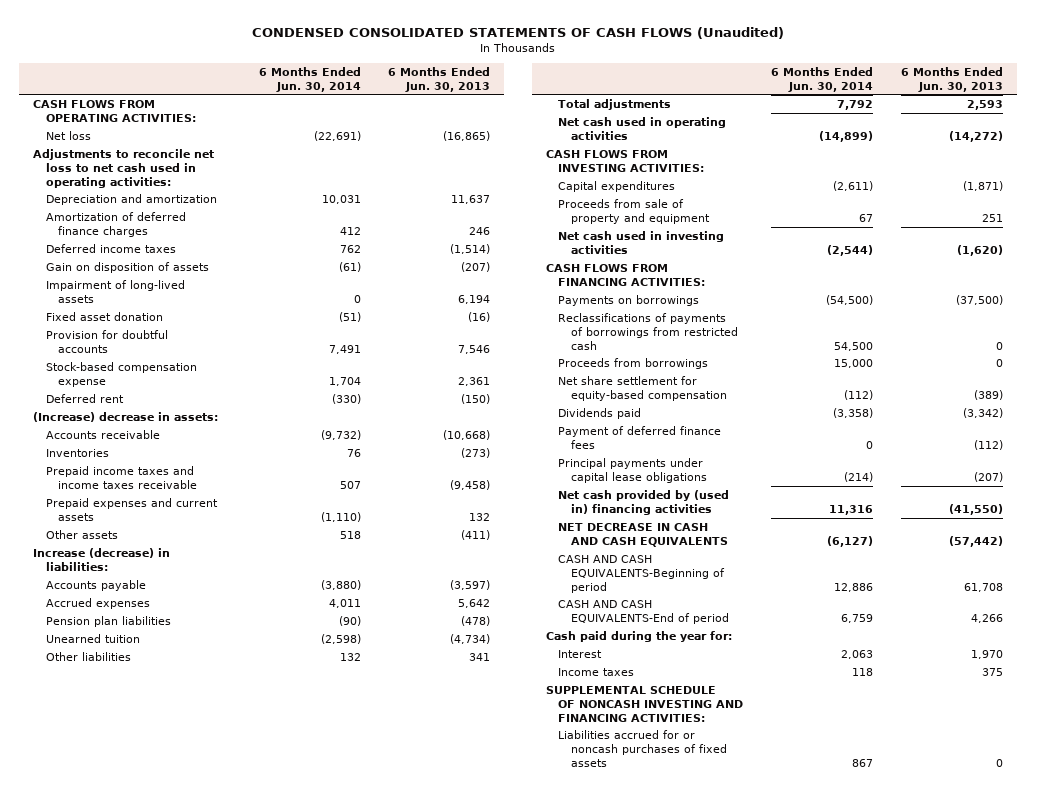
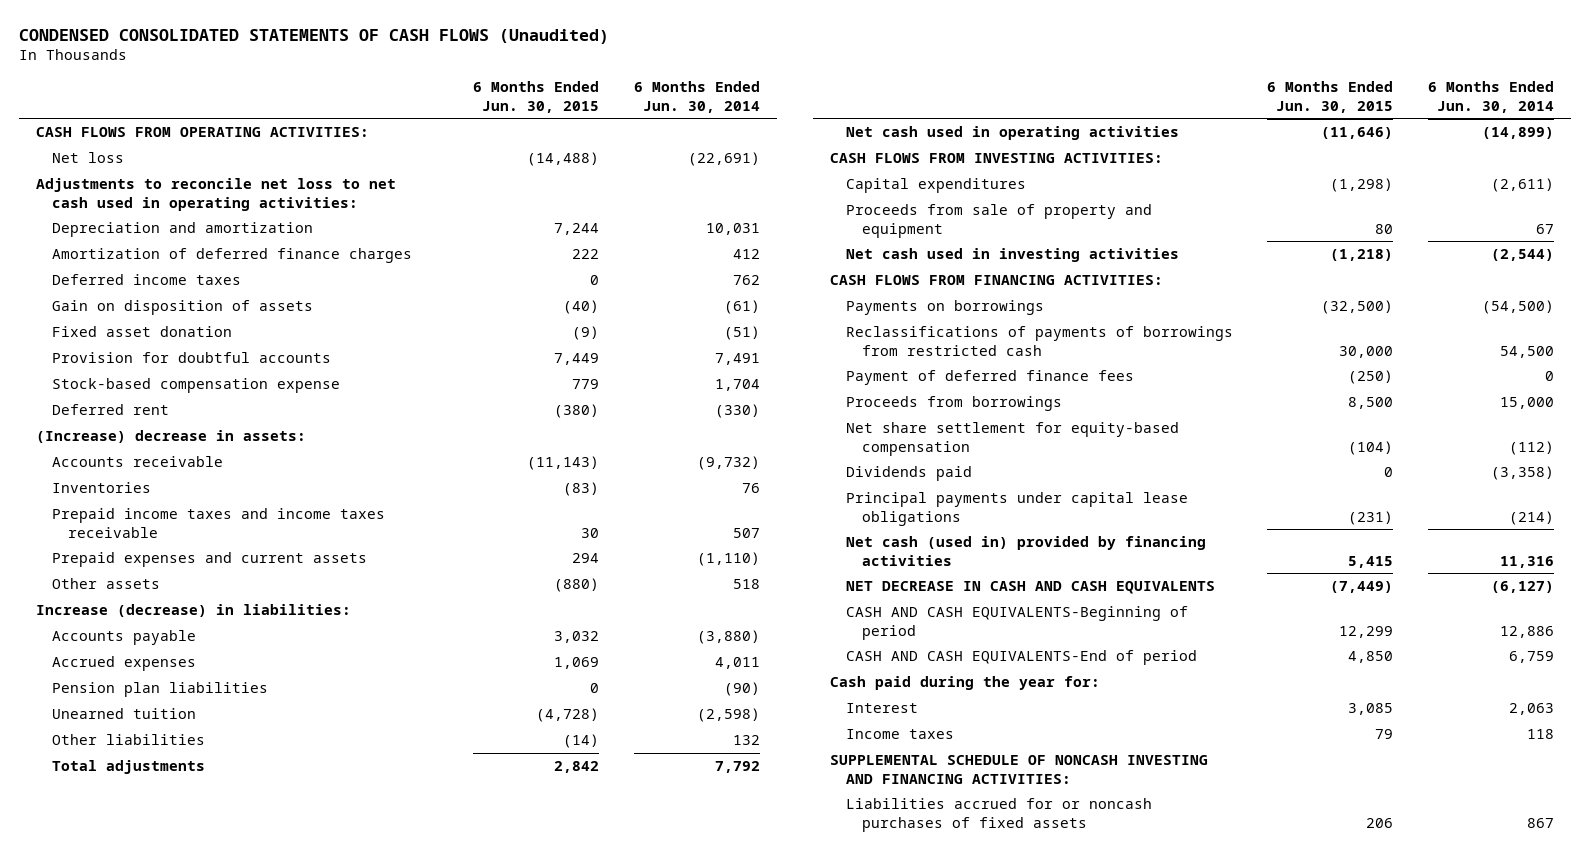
[388,66,491,92] 6 Months Ended Jun. 30, 2013 -> none
none -> [473,81,600,113] 6 Months Ended Jun. 30, 2015
[45,279,185,303] Impairment of long-lived assets -> none
[558,425,722,449] Payment of deferred finance fees -> [845,369,1134,385] Payment of deferred finance fees
[558,489,730,515] Net cash provided by (used in) financing activities -> [845,535,1206,566] Net cash (used in) provided by financing activities

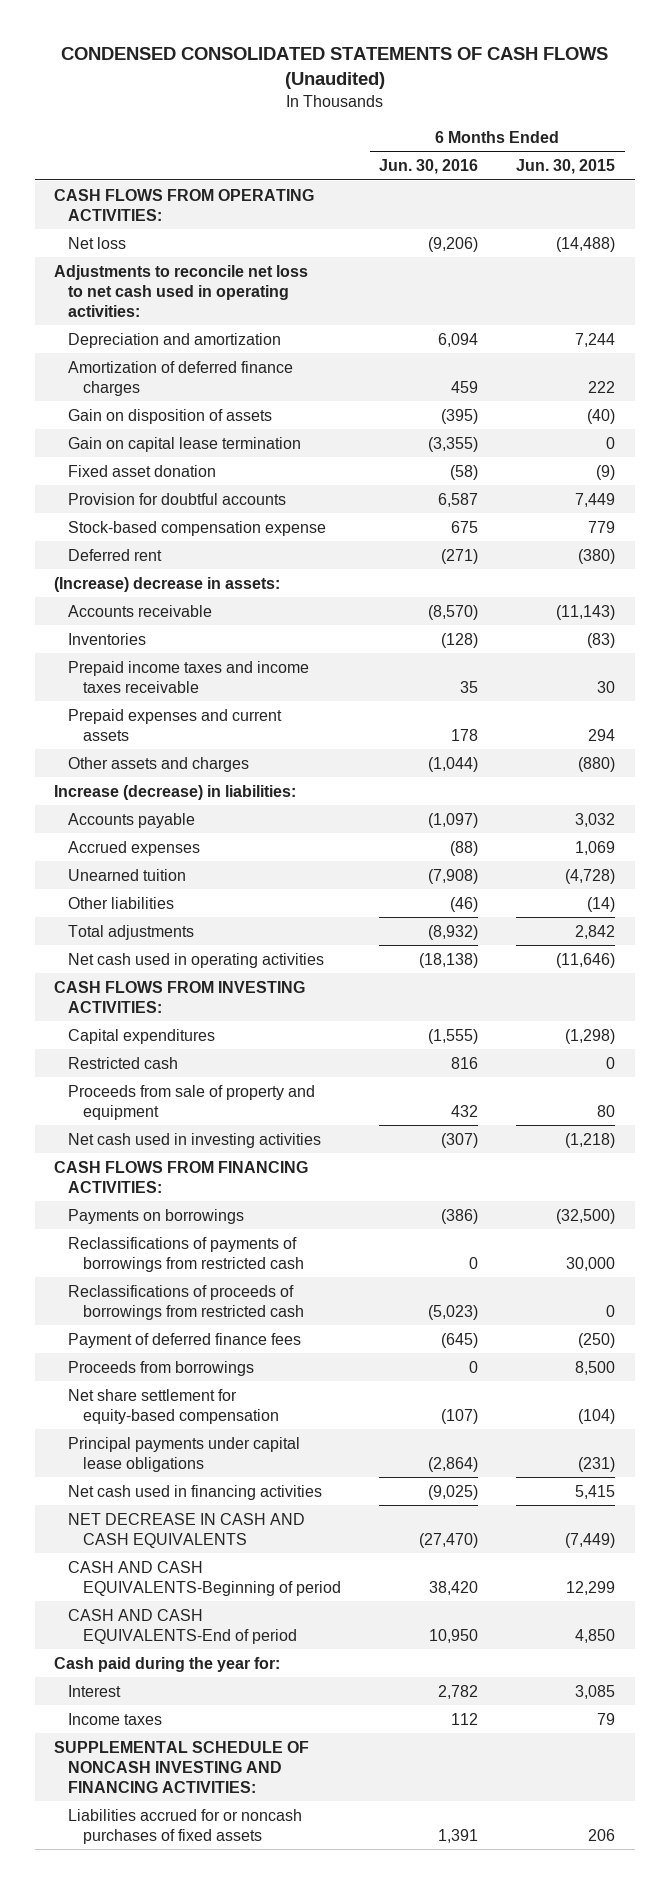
[633,81,760,113] 6 Months Ended Jun. 30, 2014 -> none
none -> [379,159,479,175] Jun. 30, 2016
[51,273,241,285] Deferred income taxes -> none
none -> [68,436,302,452] Gain on capital lease termination
[51,577,160,589] Other assets -> [68,756,250,772] Other assets and charges
[51,681,268,697] Pension plan liabilities -> none
none -> [68,1056,179,1069] Restricted cash
none -> [68,1284,304,1320] Reclassifications of proceeds of borrowings from restricted cash
[845,465,972,481] Dividends paid -> none
[845,535,1206,566] Net cash (used in) provided by financing activities -> [68,1484,323,1500] Net cash used in financing activities

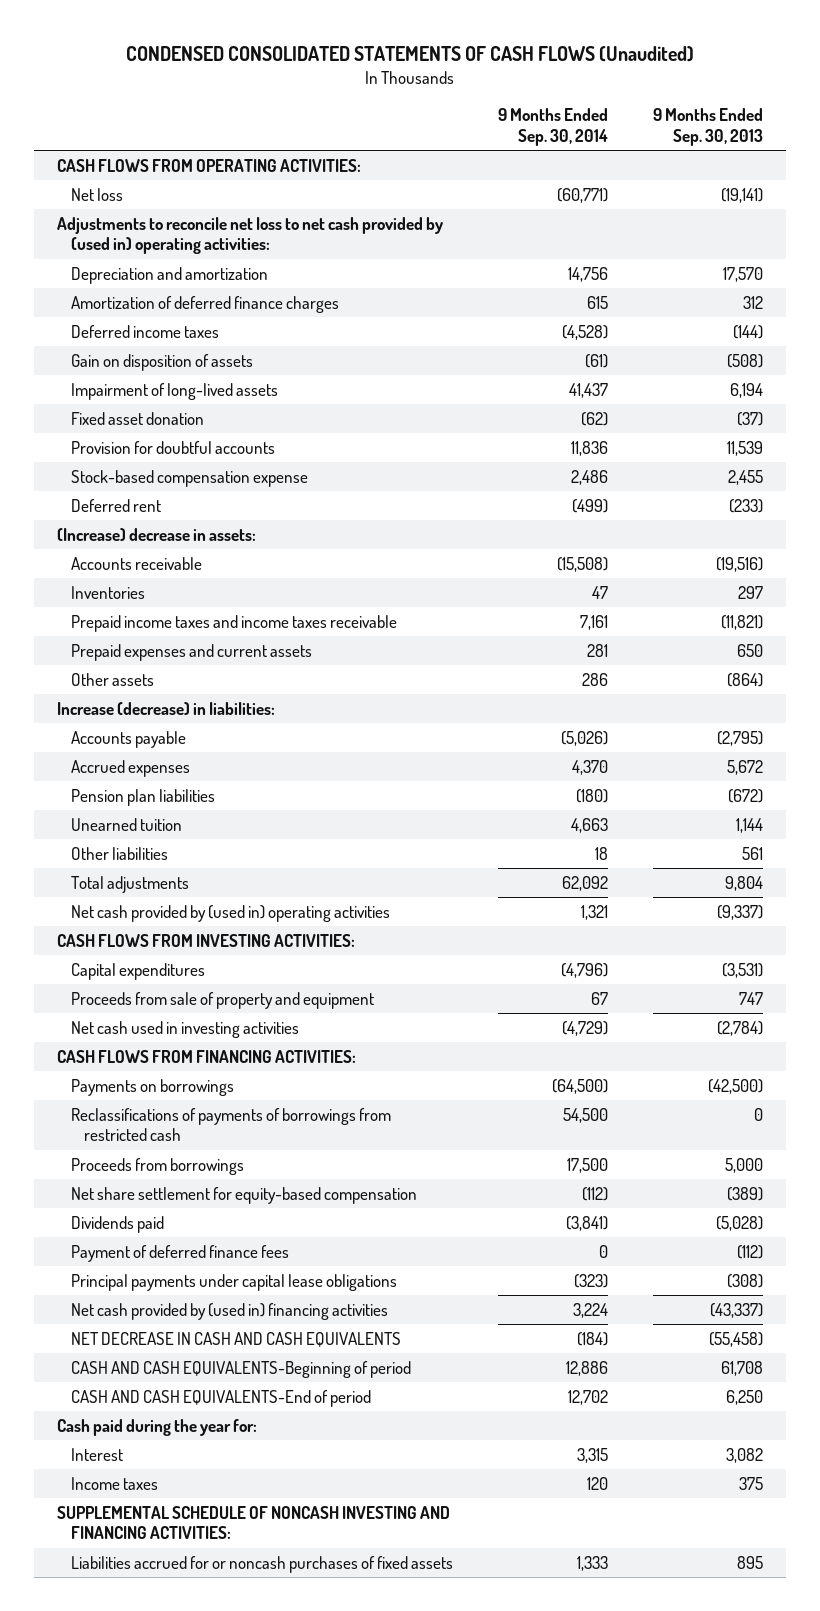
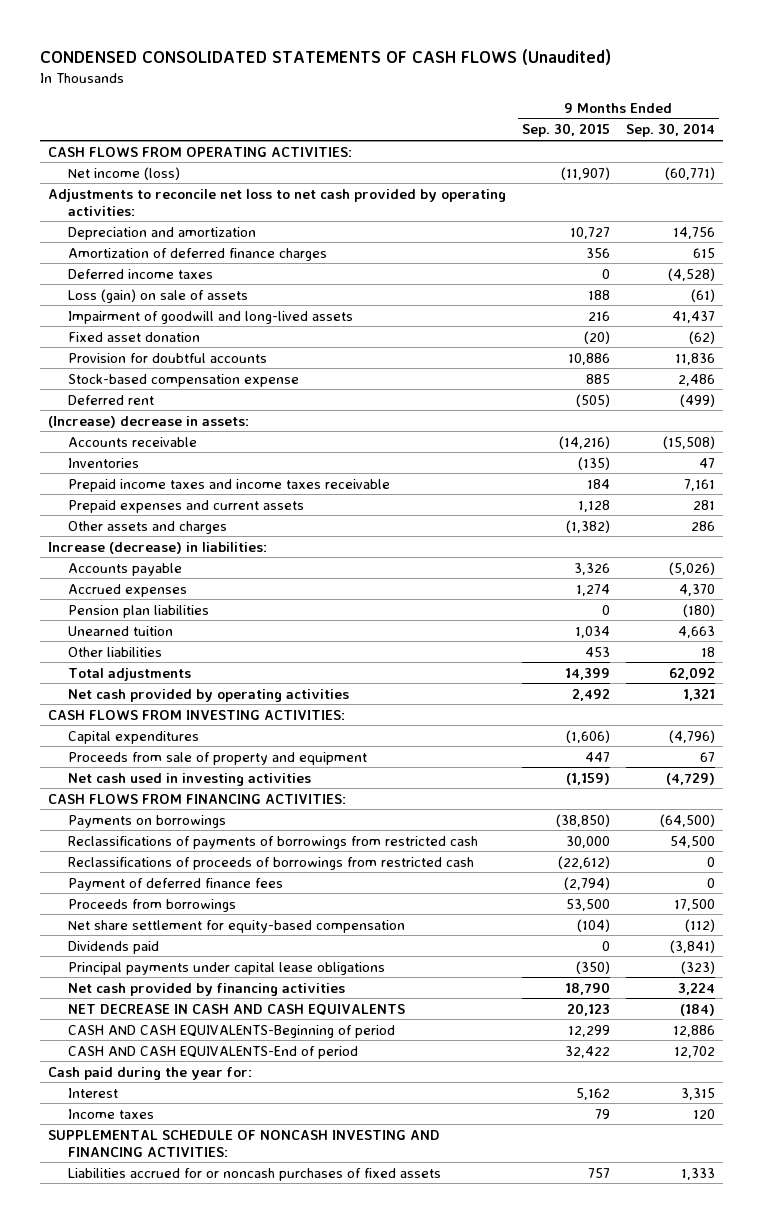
[653,108,764,147] 9 Months Ended Sep. 30, 2013 -> none
none -> [522,123,611,138] Sep. 30, 2015
[70,187,123,201] Net loss -> [68,166,181,180] Net income (loss)
[57,216,444,255] Adjustments to reconcile net loss to net cash provided by (used in) operating activities: -> [48,188,507,216] Adjustments to reconcile net loss to net cash provided by operating activities:
[70,353,253,371] Gain on disposition of assets -> [68,288,249,303] Loss (gain) on sale of assets
[70,382,278,400] Impairment of long-lived assets -> [68,310,354,324] Impairment of goodwill and long-lived assets
[70,672,154,686] Other assets -> [68,520,228,534] Other assets and charges
[70,904,390,922] Net cash provided by (used in) operating activities -> [68,688,350,702] Net cash provided by operating activities
none -> [68,856,475,870] Reclassifications of proceeds of borrowings from restricted cash
[70,1244,289,1262] Payment of deferred finance fees -> [68,877,284,891] Payment of deferred finance fees
[70,1302,388,1320] Net cash provided by (used in) financing activities -> [68,982,346,996] Net cash provided by financing activities

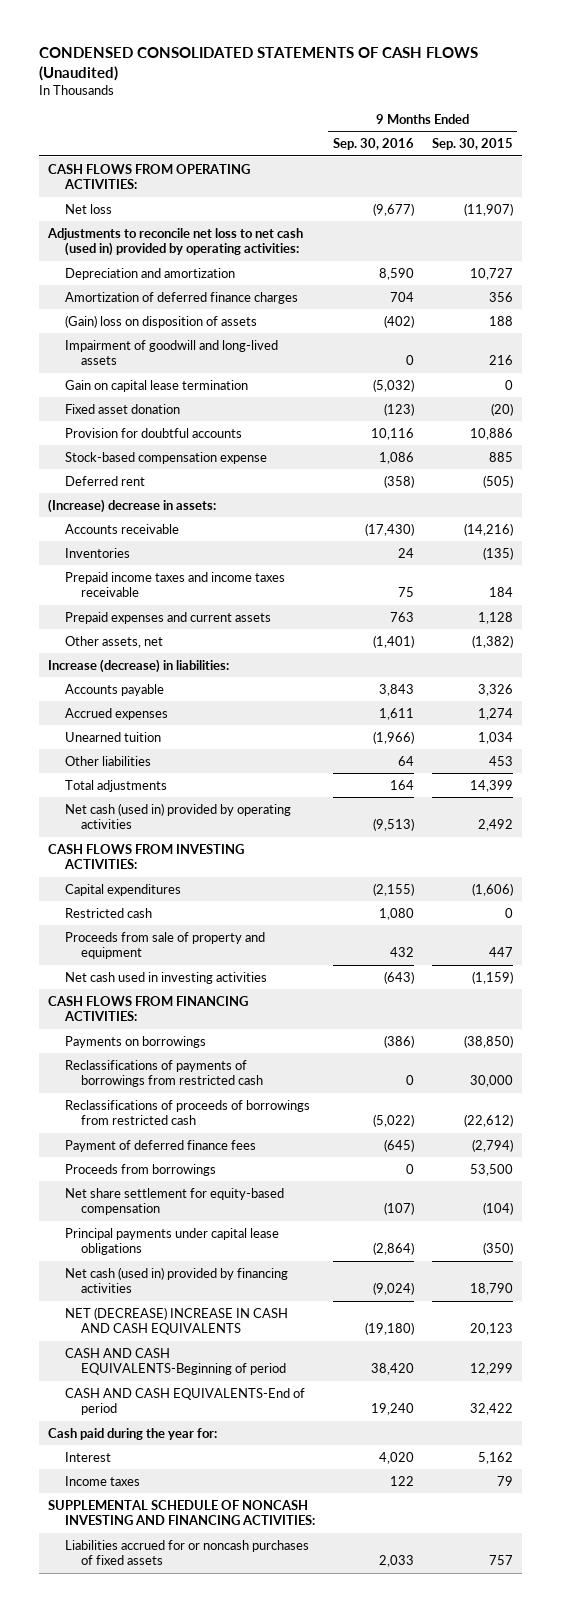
[625,123,715,138] Sep. 30, 2014 -> none
none -> [332,138,414,151] Sep. 30, 2016
[68,166,181,180] Net income (loss) -> [64,203,112,214] Net loss
[48,188,507,216] Adjustments to reconcile net loss to net cash provided by operating activities: -> [46,227,303,257] Adjustments to reconcile net loss to net cash (used in) provided by operating activities:
[68,268,214,279] Deferred income taxes -> none
[68,288,249,303] Loss (gain) on sale of assets -> [64,314,257,328] (Gain) loss on disposition of assets
none -> [64,379,248,392] Gain on capital lease termination
[68,520,228,534] Other assets and charges -> [64,635,163,648] Other assets, net
[68,604,210,618] Pension plan liabilities -> none
[68,688,350,702] Net cash provided by operating activities -> [64,802,291,830] Net cash (used in) provided by operating activities
none -> [64,907,152,918] Restricted cash
[68,940,160,954] Dividends paid -> none
[68,982,346,996] Net cash provided by financing activities -> [64,1266,288,1294] Net cash (used in) provided by financing activities
[68,1003,406,1015] NET DECREASE IN CASH AND CASH EQUIVALENTS -> [64,1306,288,1336] NET (DECREASE) INCREASE IN CASH AND CASH EQUIVALENTS

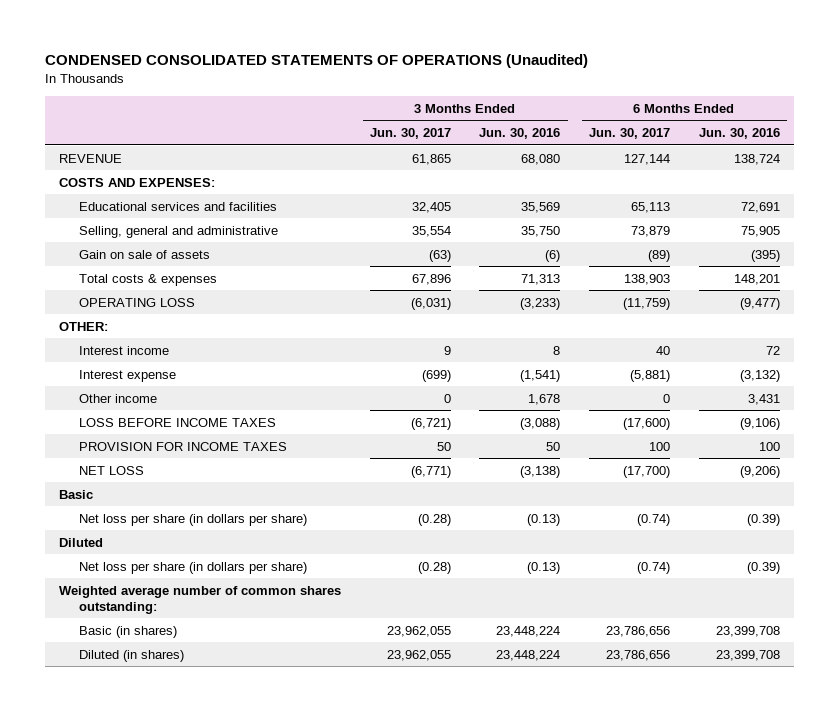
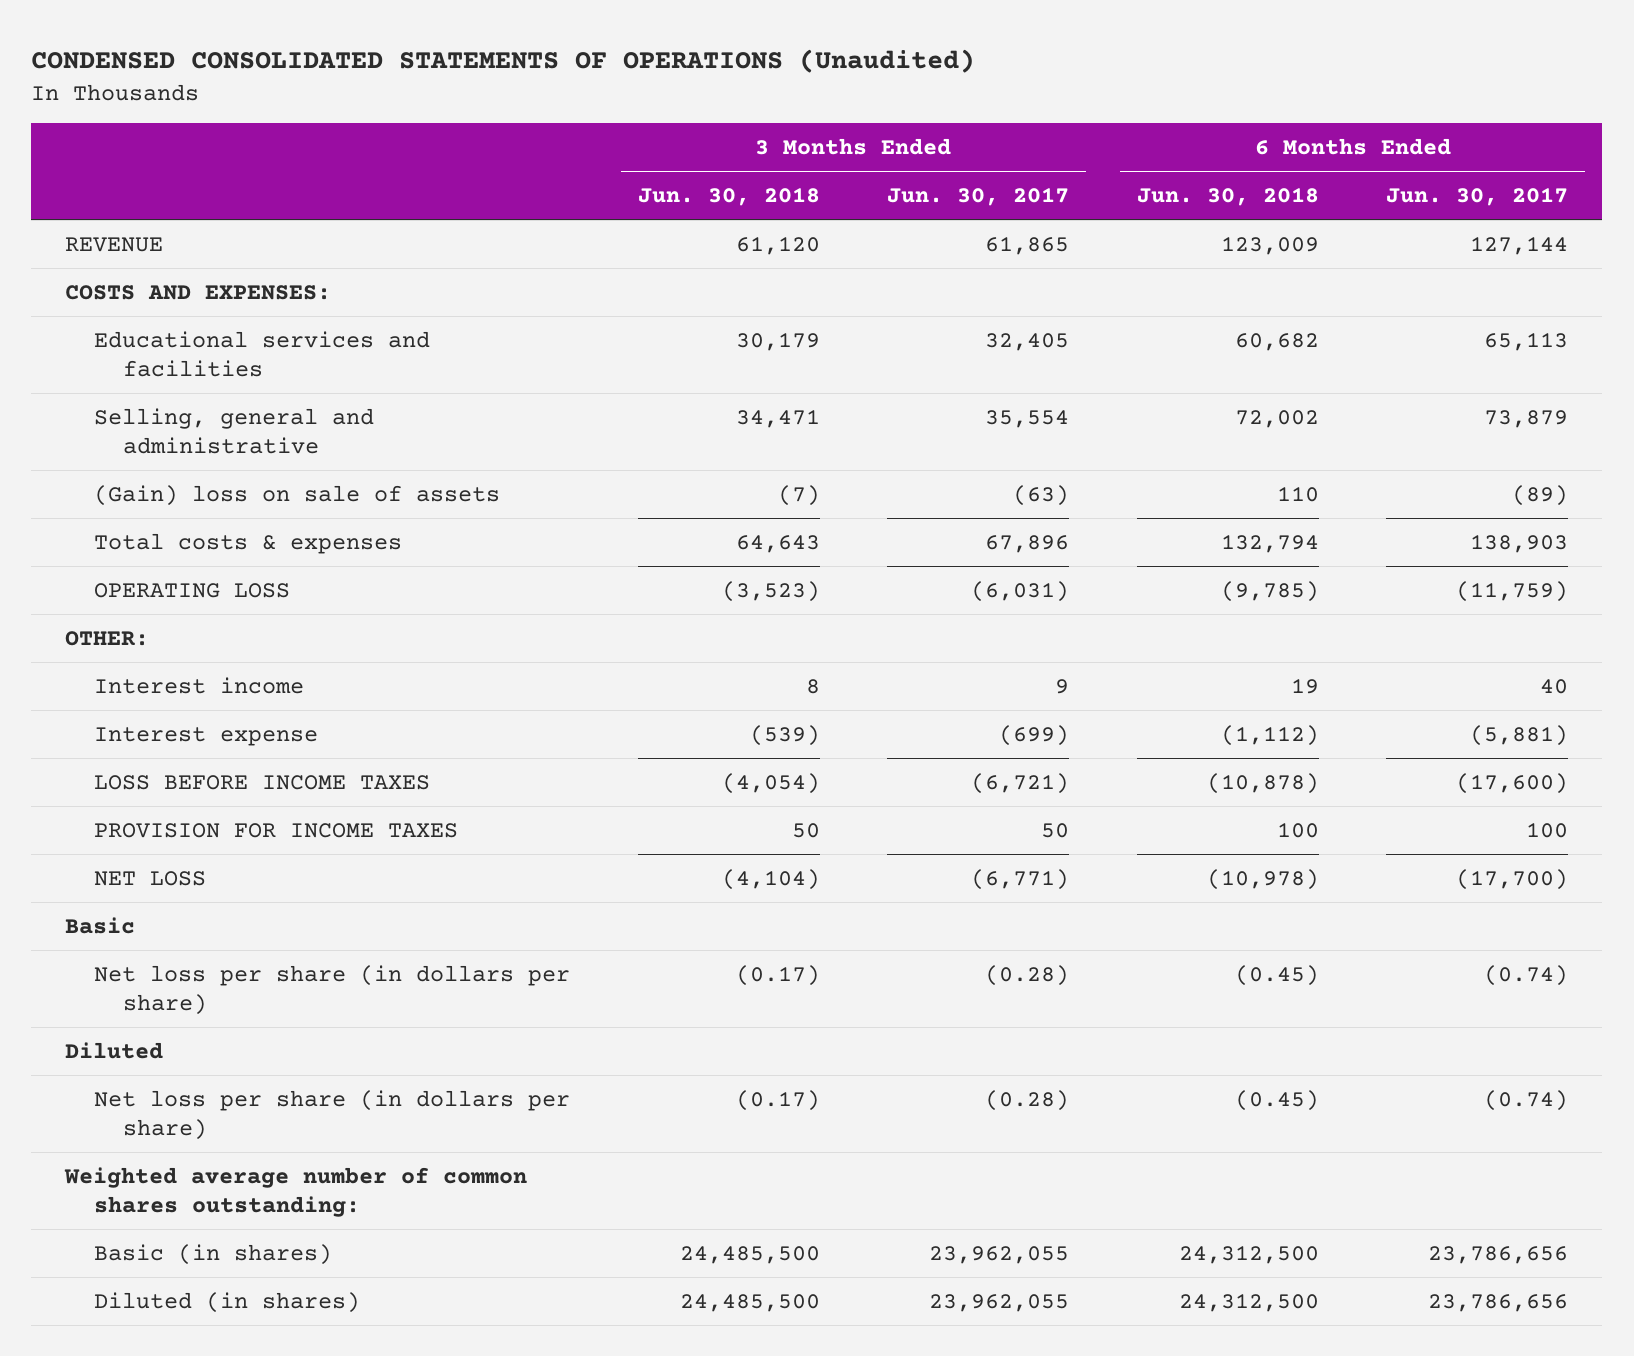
[479,128,561,140] Jun. 30, 2016 -> none
[698,128,780,140] Jun. 30, 2016 -> none
none -> [637,187,820,207] Jun. 30, 2018
none -> [1136,187,1319,207] Jun. 30, 2018
[79,249,211,259] Gain on sale of assets -> [93,484,500,506] (Gain) loss on sale of assets
[79,393,158,403] Other income -> none

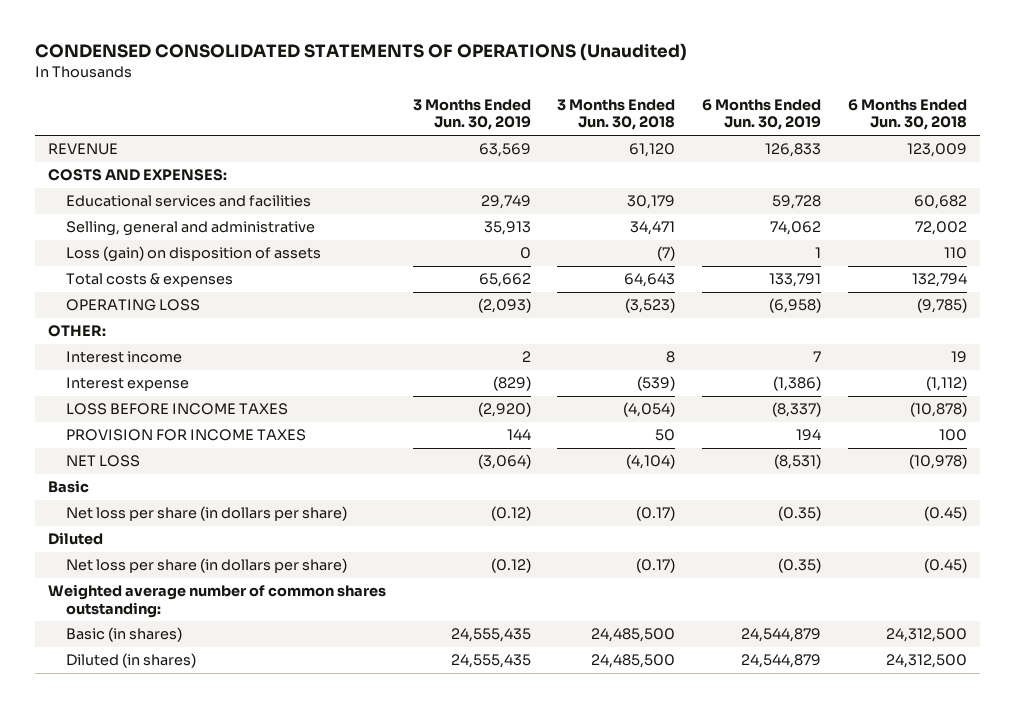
[887,187,1070,207] Jun. 30, 2017 -> none
[1386,187,1569,207] Jun. 30, 2017 -> none
none -> [412,99,531,131] 3 Months Ended Jun. 30, 2019
none -> [701,99,821,131] 6 Months Ended Jun. 30, 2019
[93,484,500,506] (Gain) loss on sale of assets -> [66,246,322,263] Loss (gain) on disposition of assets

